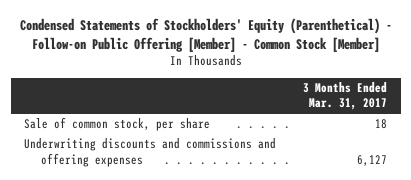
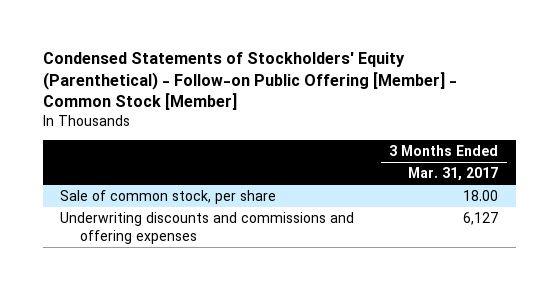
[375,119,388,130] 18 -> [463,189,499,201] 18.00

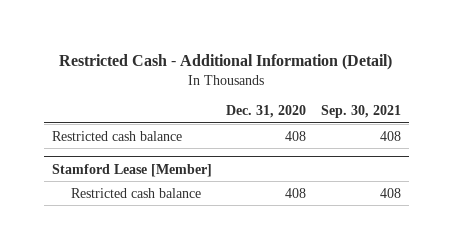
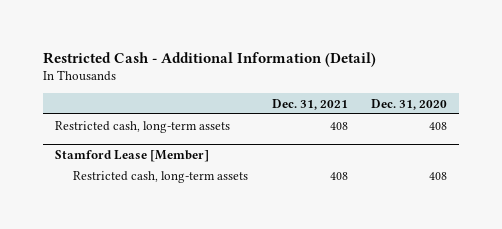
[321,105,402,119] Sep. 30, 2021 -> none
none -> [271,98,348,110] Dec. 31, 2021
[51,130,182,141] Restricted cash balance -> [54,120,230,133] Restricted cash, long-term assets
[71,187,202,198] Restricted cash balance -> [72,170,248,183] Restricted cash, long-term assets

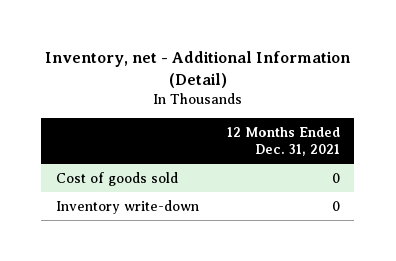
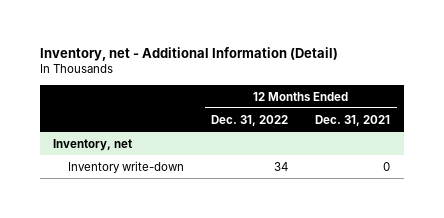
none -> [211,114,289,126] Dec. 31, 2022
[55,171,178,186] Cost of goods sold -> none
none -> [53,138,133,151] Inventory, net

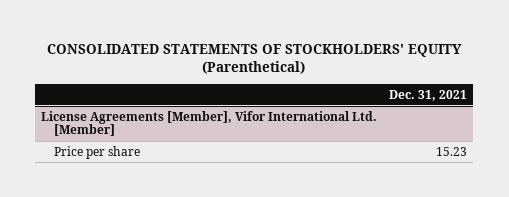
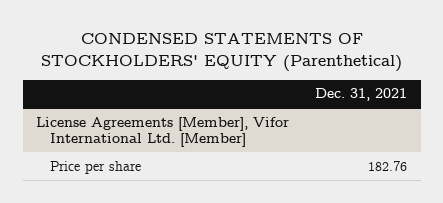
[47,43,463,75] CONSOLIDATED STATEMENTS OF STOCKHOLDERS' EQUITY (Parenthetical) -> [40,33,402,72] CONDENSED STATEMENTS OF STOCKHOLDERS' EQUITY (Parenthetical)
[436,146,468,156] 15.23 -> [368,160,408,171] 182.76

